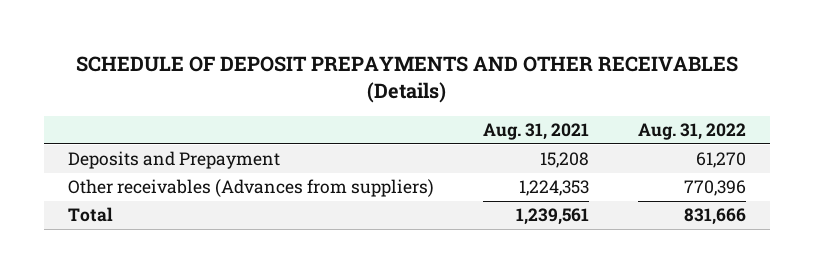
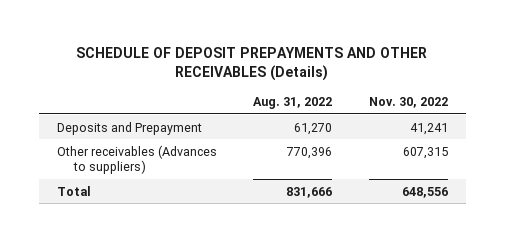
[483,122,590,140] Aug. 31, 2021 -> none
none -> [368,96,448,108] Nov. 30, 2022
[68,179,435,198] Other receivables (Advances from suppliers) -> [56,144,217,174] Other receivables (Advances to suppliers)

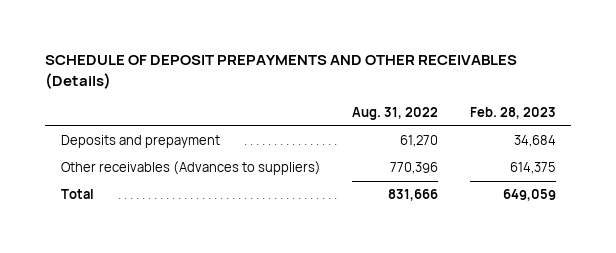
[368,96,448,108] Nov. 30, 2022 -> none
none -> [469,107,556,120] Feb. 28, 2023
[56,121,202,135] Deposits and Prepayment -> [60,135,220,149] Deposits and prepayment

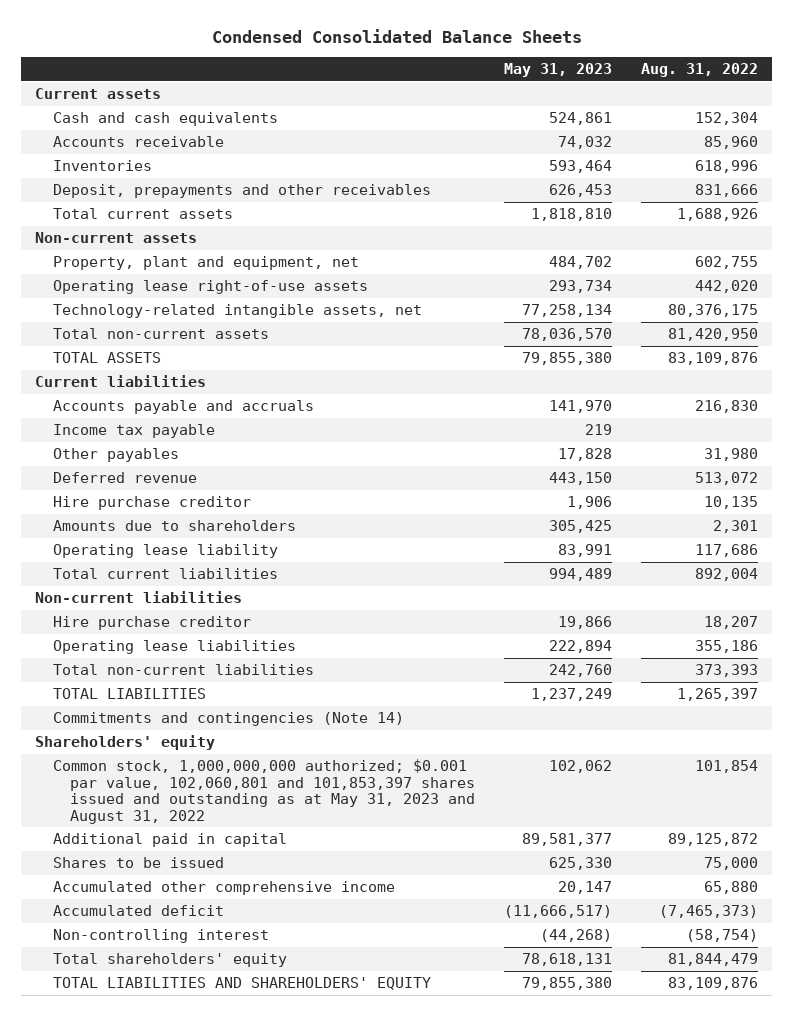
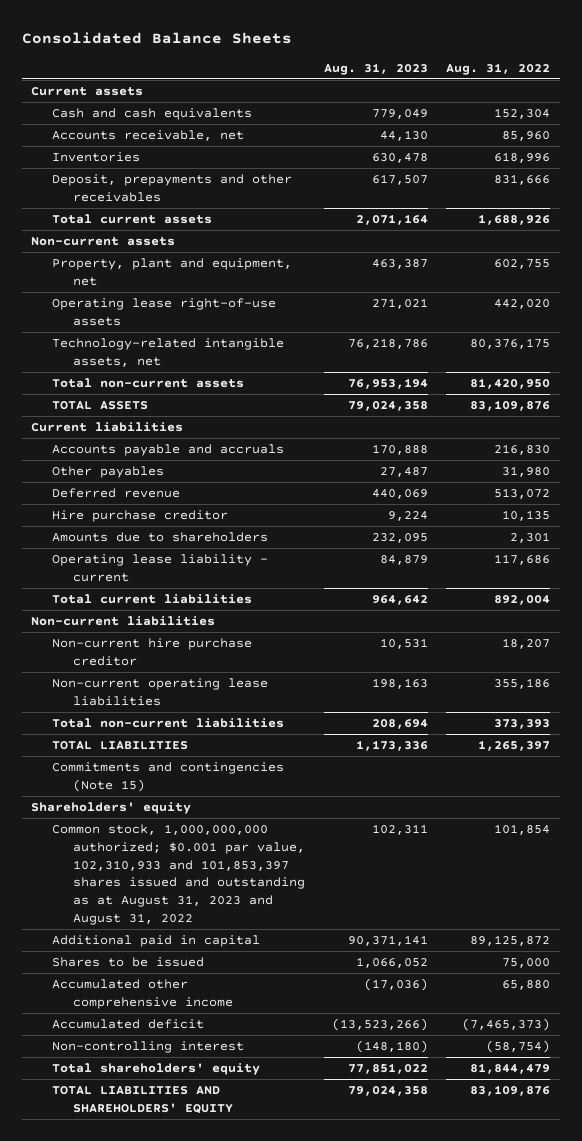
[211,28,582,43] Condensed Consolidated Balance Sheets -> [22,32,293,45] Consolidated Balance Sheets
[504,63,613,78] May 31, 2023 -> none
none -> [323,62,428,75] Aug. 31, 2023
[52,136,224,148] Accounts receivable -> [52,129,245,141] Accounts receivable, net
[52,424,215,439] Income tax payable -> none
[52,544,278,559] Operating lease liability -> [52,553,269,582] Operating lease liability - current
[52,616,251,631] Hire purchase creditor -> [52,637,253,666] Non-current hire purchase creditor
[52,640,296,655] Operating lease liabilities -> [52,677,269,706] Non-current operating lease liabilities
[52,712,404,727] Commitments and contingencies (Note 14) -> [52,761,285,792] Commitments and contingencies (Note 15)
[52,759,476,824] Common stock, 1,000,000,000 authorized; $0.001 par value, 102,060,801 and 101,853,397 shares issued and outstanding as at May 31, 2023 and August 31, 2022 -> [52,823,305,925] Common stock, 1,000,000,000 authorized; $0.001 par value, 102,310,933 and 101,853,397 shares issued and outstanding as at August 31, 2023 and August 31, 2022

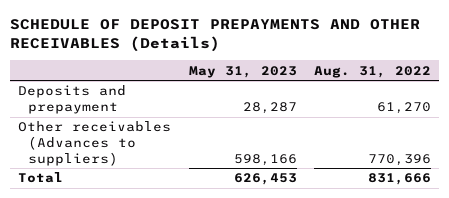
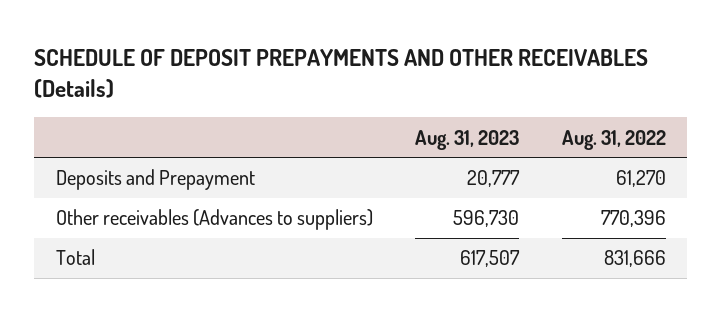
[188,65,297,78] May 31, 2023 -> none
none -> [415,129,520,150] Aug. 31, 2023
[18,85,127,114] Deposits and prepayment -> [55,169,255,191] Deposits and Prepayment

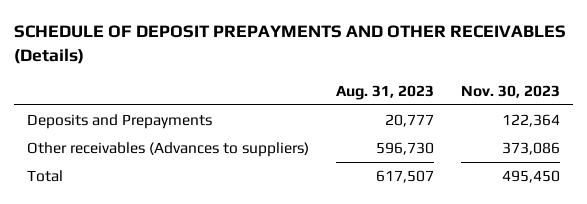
[561,129,666,150] Aug. 31, 2022 -> none
none -> [460,84,560,98] Nov. 30, 2023
[55,169,255,191] Deposits and Prepayment -> [27,114,213,130] Deposits and Prepayments

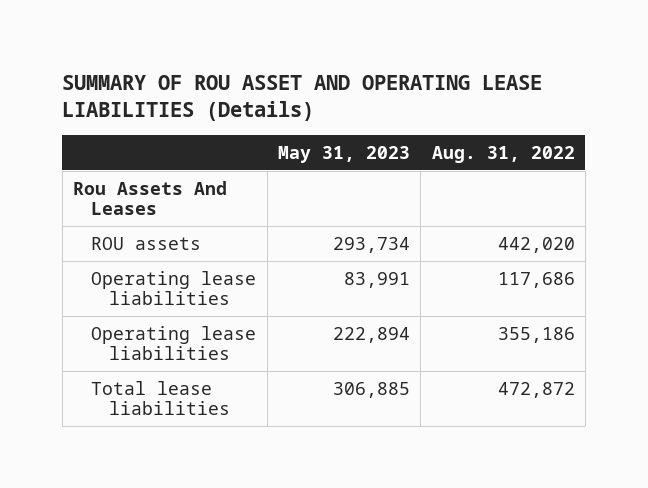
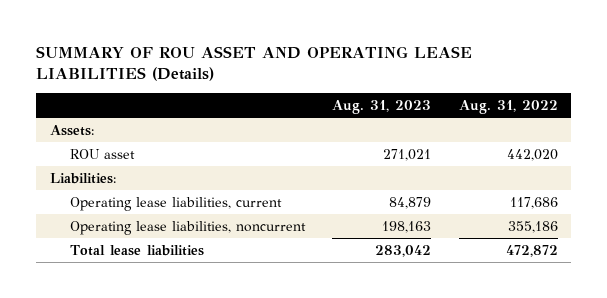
[277,145,410,163] May 31, 2023 -> none
none -> [332,100,432,115] Aug. 31, 2023
[73,180,228,216] Rou Assets And Leases -> none
none -> [49,124,94,136] Assets:
[91,236,202,250] ROU assets -> [69,148,135,159] ROU asset
none -> [49,172,116,184] Liabilities:
[91,270,257,306] Operating lease liabilities -> [69,196,282,211] Operating lease liabilities, current
[91,325,257,361] Operating lease liabilities -> [69,220,306,235] Operating lease liabilities, noncurrent

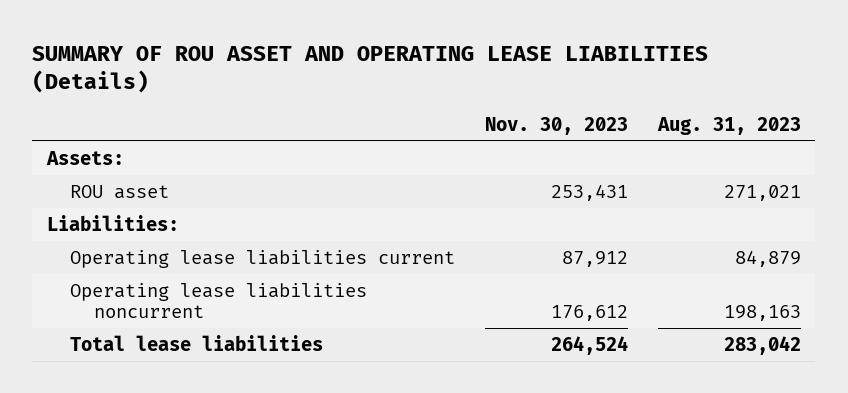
[458,100,558,115] Aug. 31, 2022 -> none
none -> [485,116,629,135] Nov. 30, 2023
[69,196,282,211] Operating lease liabilities, current -> [70,249,456,268] Operating lease liabilities current
[69,220,306,235] Operating lease liabilities, noncurrent -> [70,282,368,319] Operating lease liabilities noncurrent

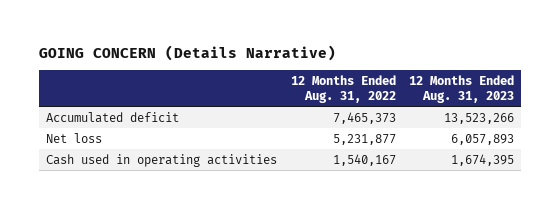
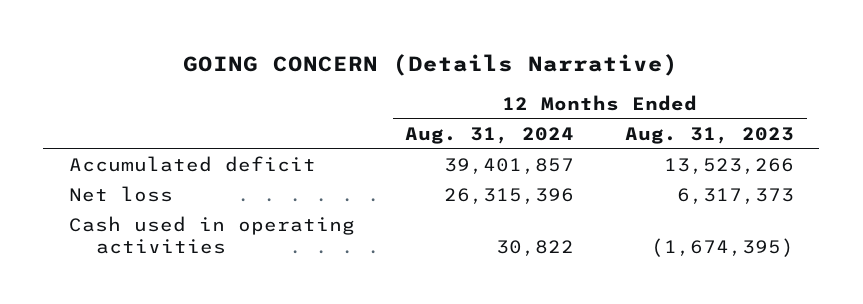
[290,74,396,103] 12 Months Ended Aug. 31, 2022 -> none
none -> [405,127,575,145] Aug. 31, 2024
[451,133,515,145] 6,057,893 -> [677,188,795,205] 6,317,373
[451,153,515,166] 1,674,395 -> [651,237,795,257] (1,674,395)

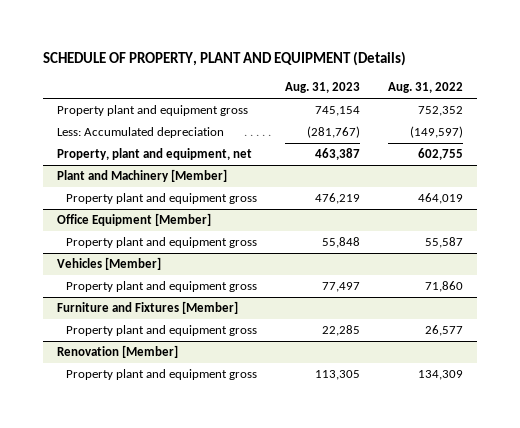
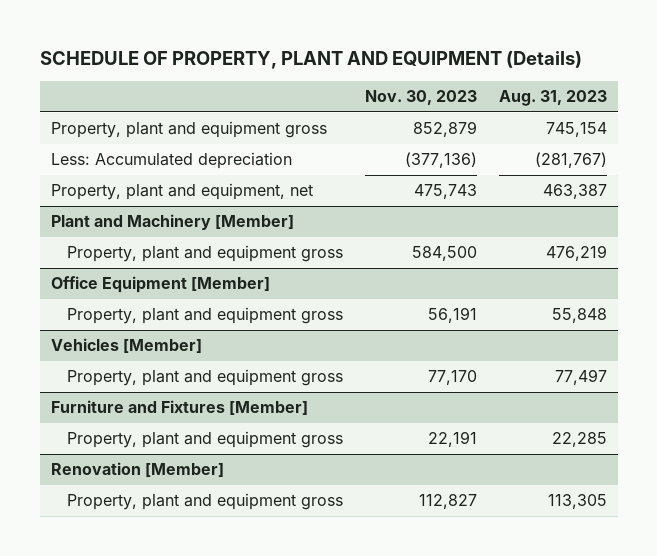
[388,82,464,94] Aug. 31, 2022 -> none
none -> [364,90,477,106] Nov. 30, 2023
[57,105,249,117] Property plant and equipment gross -> [50,121,327,139] Property, plant and equipment gross
[66,193,258,205] Property plant and equipment gross -> [66,245,343,263] Property, plant and equipment gross
[66,237,258,249] Property plant and equipment gross -> [66,307,343,325] Property, plant and equipment gross
[66,281,258,293] Property plant and equipment gross -> [66,369,343,387] Property, plant and equipment gross
[66,325,258,337] Property plant and equipment gross -> [66,431,343,449] Property, plant and equipment gross
[66,369,258,381] Property plant and equipment gross -> [66,493,343,511] Property, plant and equipment gross

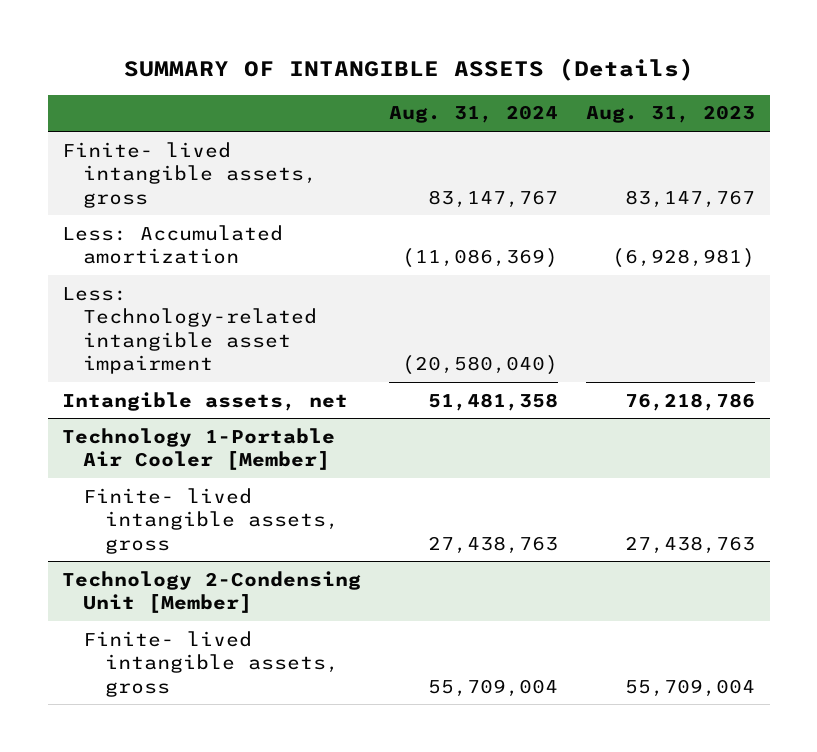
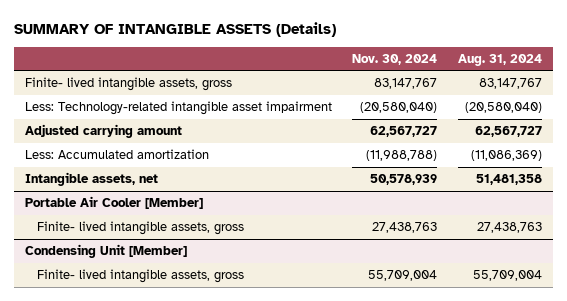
[586,105,756,124] Aug. 31, 2023 -> none
none -> [352,53,438,65] Nov. 30, 2024
none -> [24,124,182,139] Adjusted carrying amount
[61,224,283,265] Less: Accumulated amortization -> [24,149,209,160] Less: Accumulated amortization
[61,427,335,471] Technology 1-Portable Air Cooler [Member] -> [24,196,203,210] Portable Air Cooler [Member]
[61,570,361,614] Technology 2-Condensing Unit [Member] -> [24,244,187,259] Condensing Unit [Member]

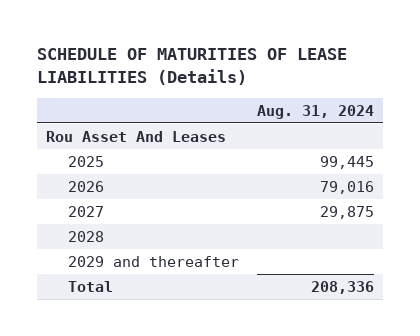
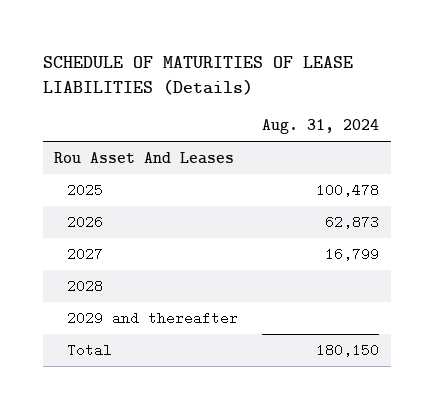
[319,155,374,169] 99,445 -> [315,182,379,197] 100,478
[319,180,374,194] 79,016 -> [324,214,379,229] 62,873
[319,205,374,219] 29,875 -> [324,246,379,261] 16,799
[310,280,374,294] 208,336 -> [315,342,379,357] 180,150

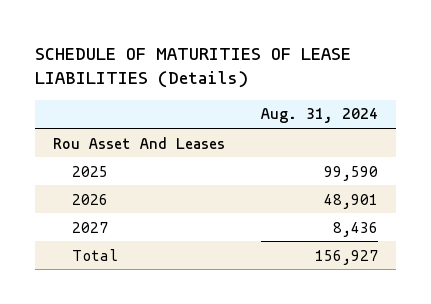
[67,278,104,293] 2028 -> none
[67,310,239,325] 2029 and thereafter -> none
[315,182,379,197] 100,478 -> [324,165,379,181] 99,590
[324,214,379,229] 62,873 -> [324,193,379,209] 48,901
[324,246,379,261] 16,799 -> [333,221,379,237] 8,436
[315,342,379,357] 180,150 -> [315,249,379,265] 156,927

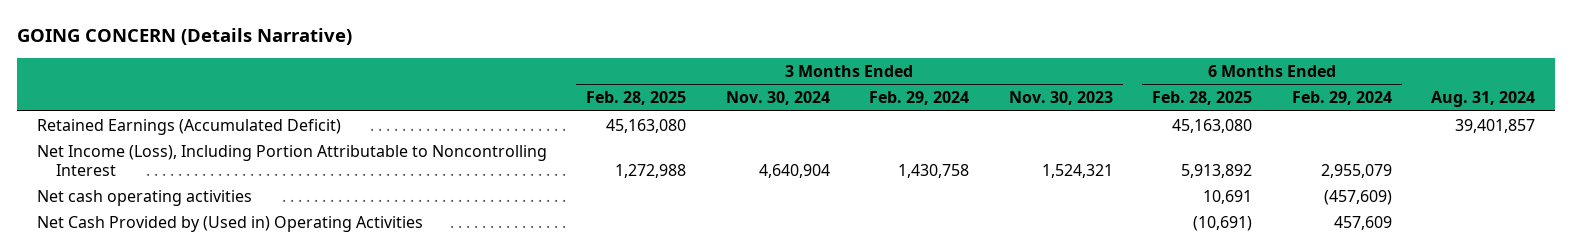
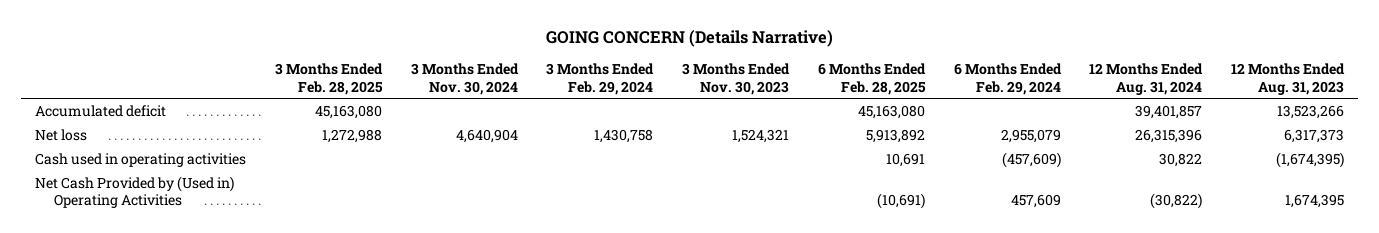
[1431,91,1536,108] Aug. 31, 2024 -> none
none -> [1089,63,1204,95] 12 Months Ended Aug. 31, 2024
none -> [1230,63,1345,95] 12 Months Ended Aug. 31, 2023
[36,118,341,135] Retained Earnings (Accumulated Deficit) -> [35,104,167,117] Accumulated deficit
[36,144,547,176] Net Income (Loss), Including Portion Attributable to Noncontrolling Interest -> [35,128,88,141] Net loss
[36,189,252,206] Net cash operating activities -> [35,152,247,167] Cash used in operating activities

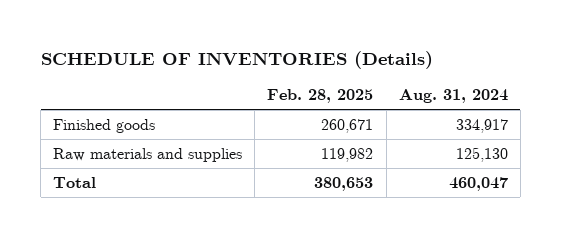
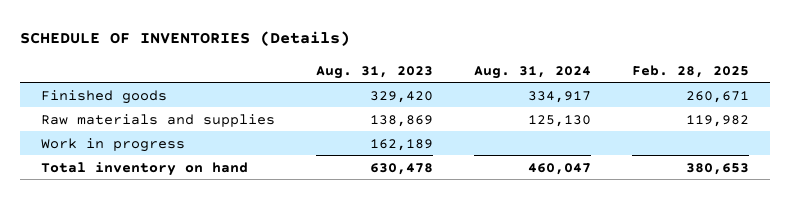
none -> [315,65,433,79] Aug. 31, 2023
none -> [40,137,185,152] Work in progress
[53,176,97,188] Total -> [40,161,248,176] Total inventory on hand

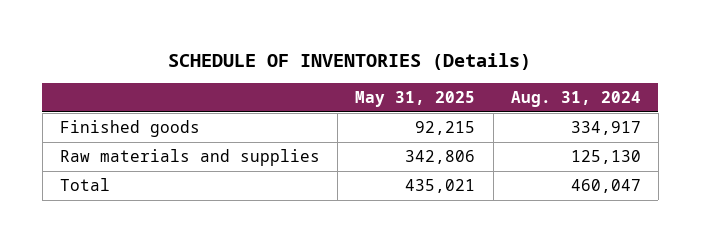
[315,65,433,79] Aug. 31, 2023 -> none
[632,64,750,78] Feb. 28, 2025 -> none
none -> [355,90,476,107] May 31, 2025
[40,137,185,152] Work in progress -> none
[40,161,248,176] Total inventory on hand -> [59,178,110,192] Total

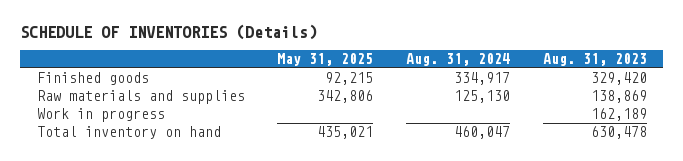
none -> [542,53,647,67] Aug. 31, 2023
none -> [36,108,165,123] Work in progress
[59,178,110,192] Total -> [36,126,221,140] Total inventory on hand

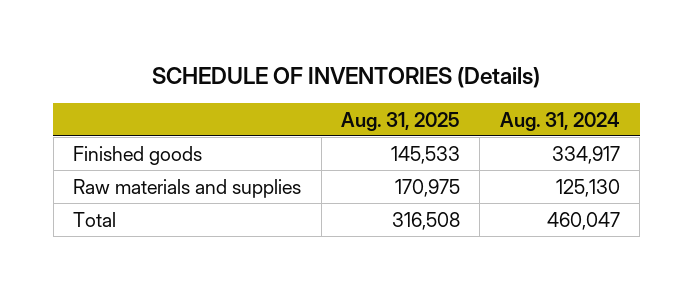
[277,53,374,67] May 31, 2025 -> none
[542,53,647,67] Aug. 31, 2023 -> none
none -> [340,111,460,131] Aug. 31, 2025
[36,108,165,123] Work in progress -> none
[36,126,221,140] Total inventory on hand -> [73,211,117,227] Total

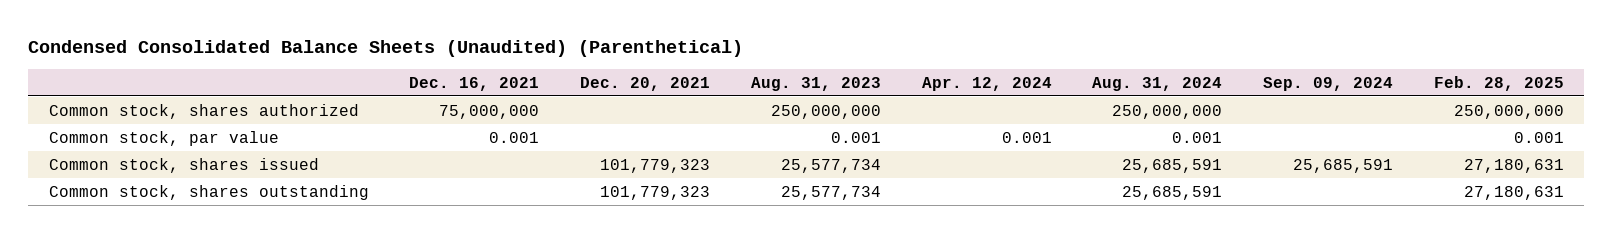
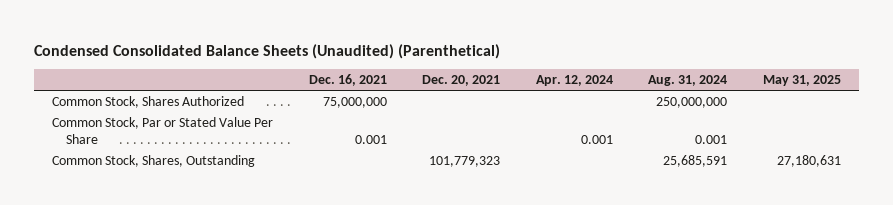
[750,76,881,91] Aug. 31, 2023 -> none
[1262,76,1393,91] Sep. 09, 2024 -> none
[1433,75,1564,91] Feb. 28, 2025 -> none
none -> [762,75,841,87] May 31, 2025
[48,157,319,173] Common stock, shares issued -> none
[48,103,359,119] Common stock, shares authorized -> [52,95,245,108] Common Stock, Shares Authorized
[48,130,279,146] Common stock, par value -> [52,116,274,145] Common Stock, Par or Stated Value Per Share
[48,184,369,200] Common stock, shares outstanding -> [52,154,256,167] Common Stock, Shares, Outstanding

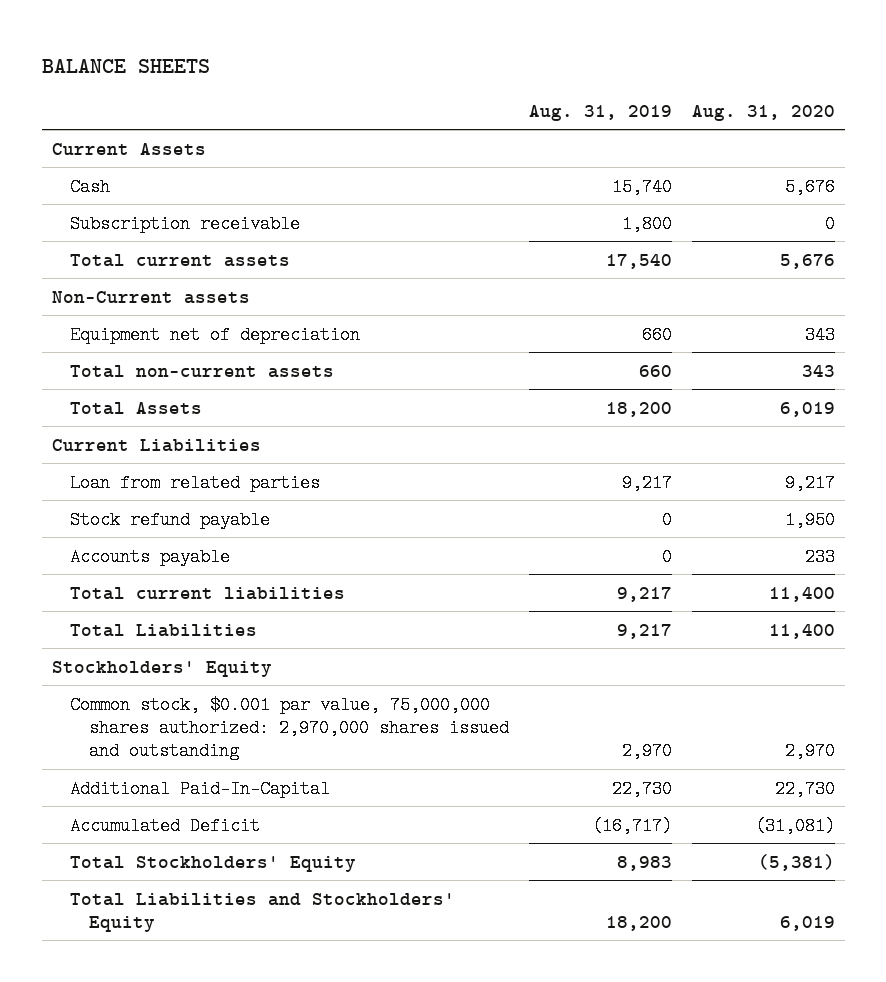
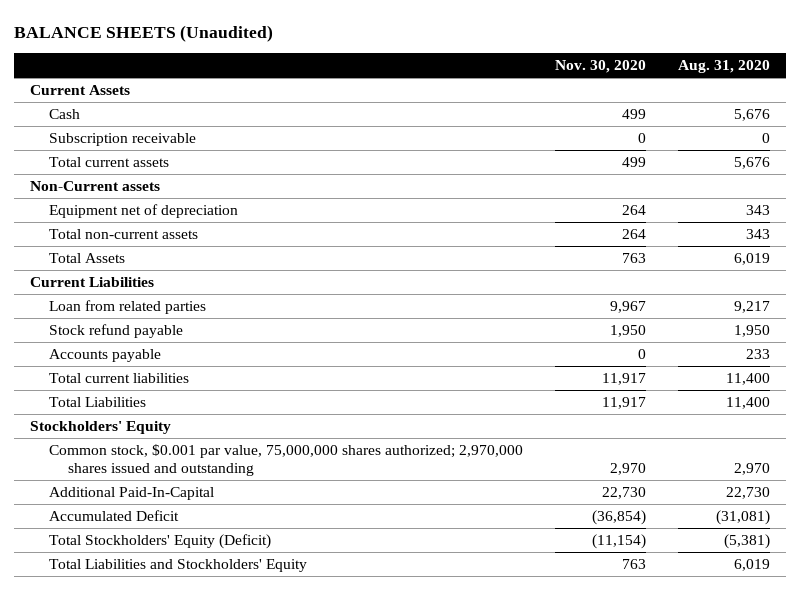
[41,58,210,73] BALANCE SHEETS -> [13,24,273,42] BALANCE SHEETS (Unaudited)
[528,104,672,121] Aug. 31, 2019 -> none
none -> [555,60,647,74] Nov. 30, 2020
[70,695,509,761] Common stock, $0.001 par value, 75,000,000 shares authorized: 2,970,000 shares issued and outstanding -> [49,444,524,476] Common stock, $0.001 par value, 75,000,000 shares authorized; 2,970,000 shares issued and outstanding
[70,855,357,872] Total Stockholders' Equity -> [49,534,272,550] Total Stockholders' Equity (Deficit)

